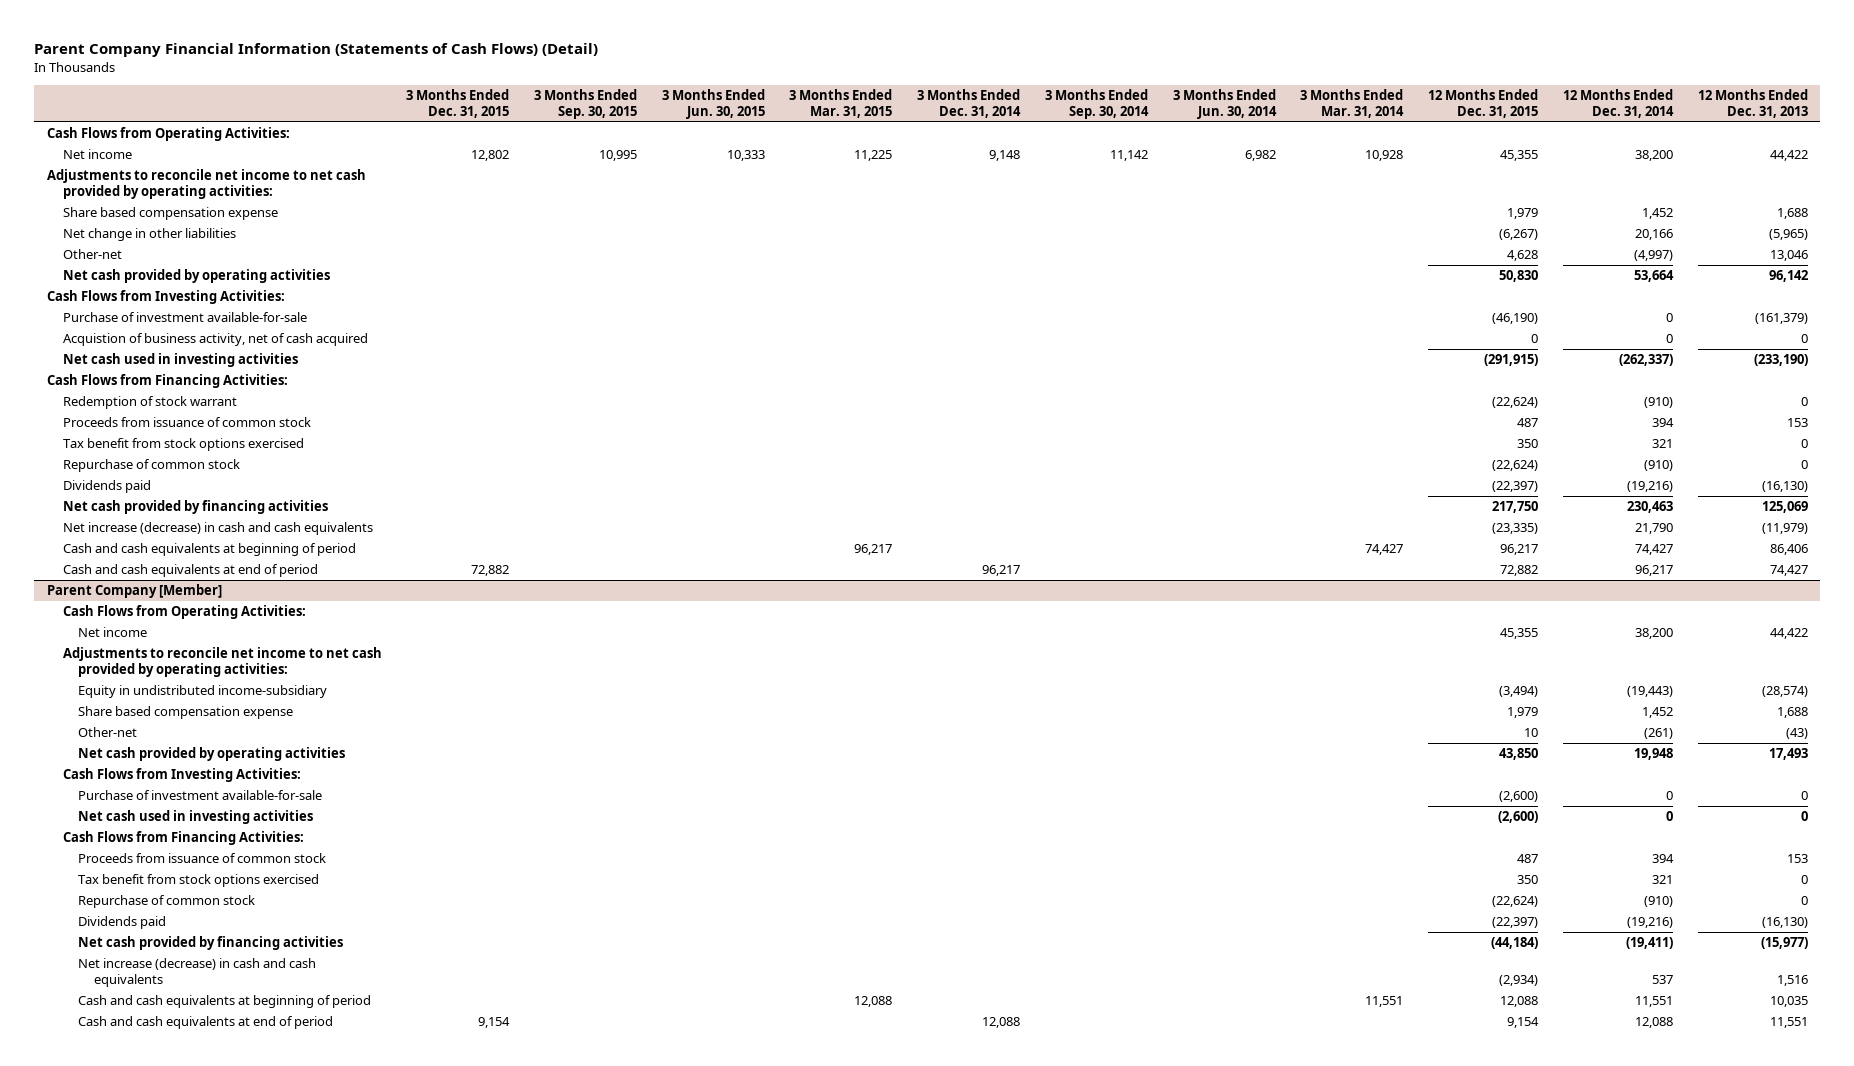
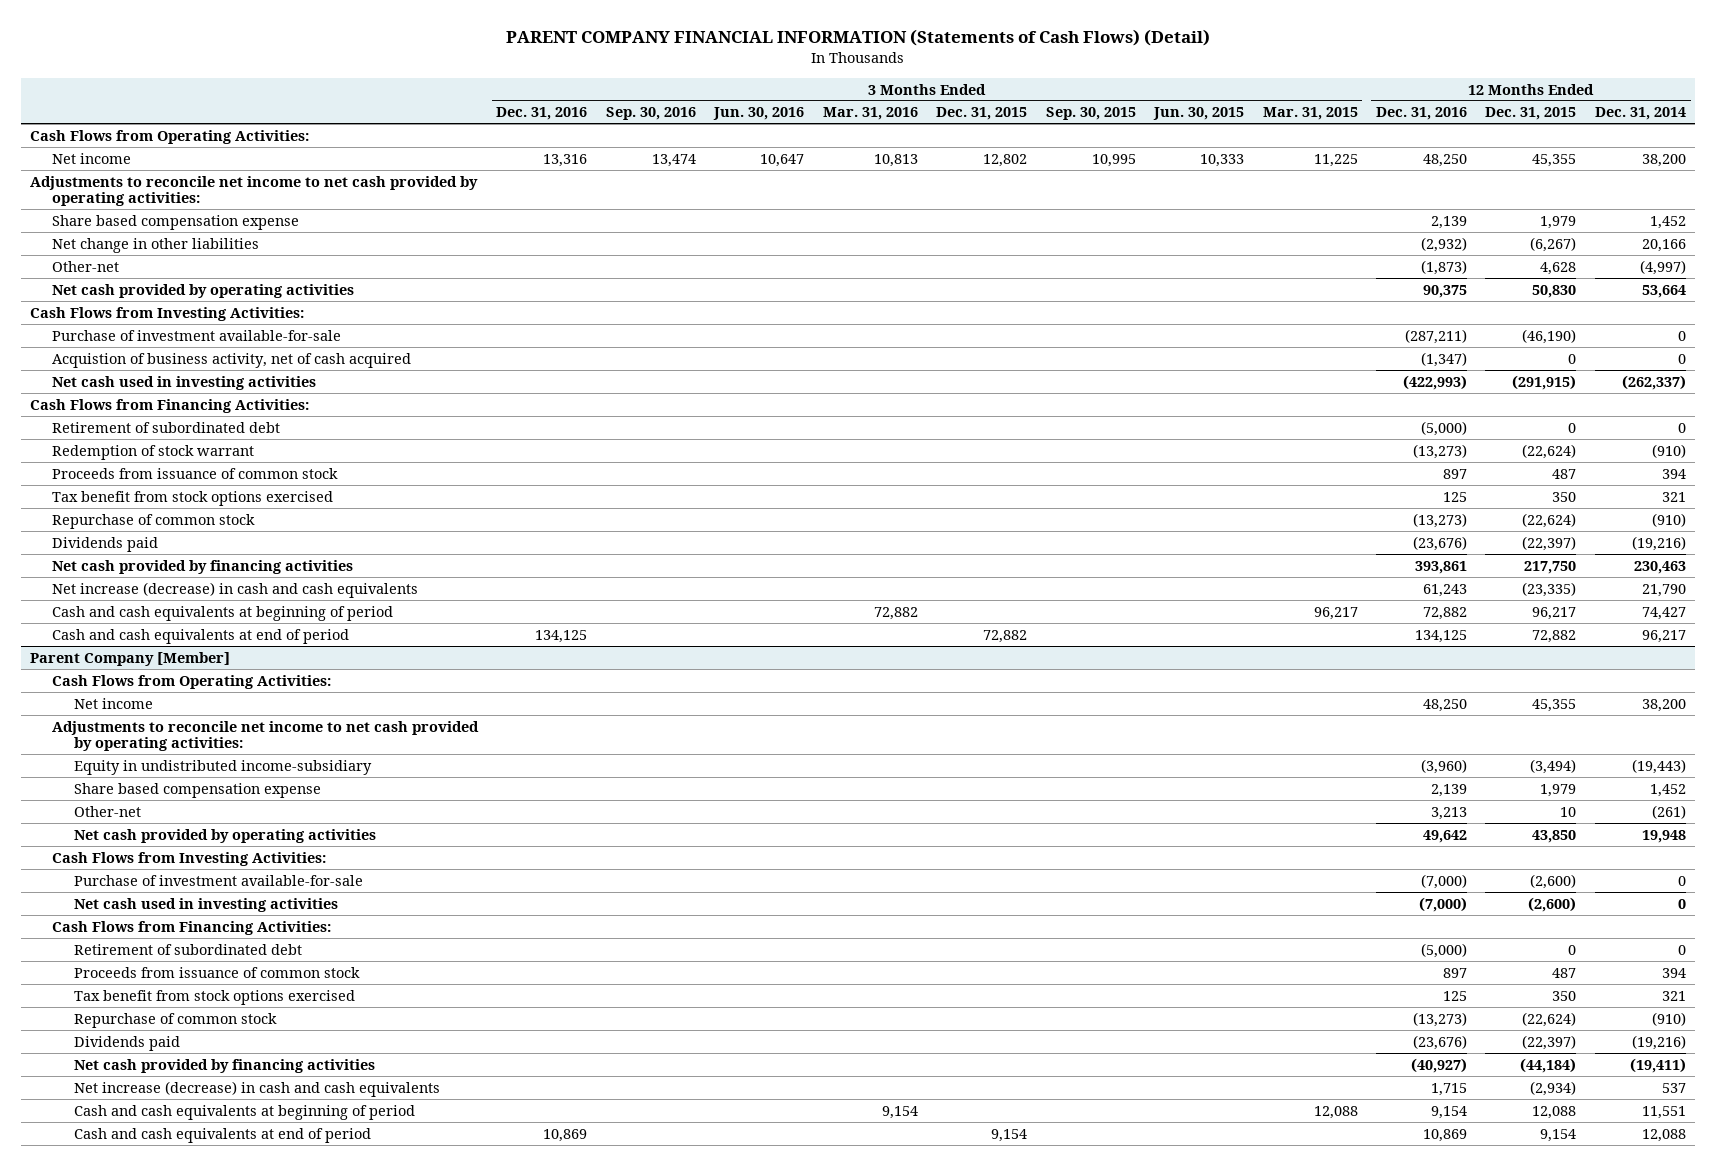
[34,43,599,58] Parent Company Financial Information (Statements of Cash Flows) (Detail) -> [505,29,1210,47] PARENT COMPANY FINANCIAL INFORMATION (Statements of Cash Flows) (Detail)
[917,88,1022,119] 3 Months Ended Dec. 31, 2014 -> none
[1044,88,1149,120] 3 Months Ended Sep. 30, 2014 -> none
[1172,88,1277,120] 3 Months Ended Jun. 30, 2014 -> none
[1300,88,1405,119] 3 Months Ended Mar. 31, 2014 -> none
[1697,88,1808,119] 12 Months Ended Dec. 31, 2013 -> none
none -> [496,107,588,121] Dec. 31, 2016
none -> [605,107,696,121] Sep. 30, 2016
none -> [713,107,805,121] Jun. 30, 2016
none -> [822,107,918,121] Mar. 31, 2016
none -> [1375,107,1467,121] Dec. 31, 2016
none -> [51,421,280,433] Retirement of subordinated debt
none -> [73,943,302,955] Retirement of subordinated debt

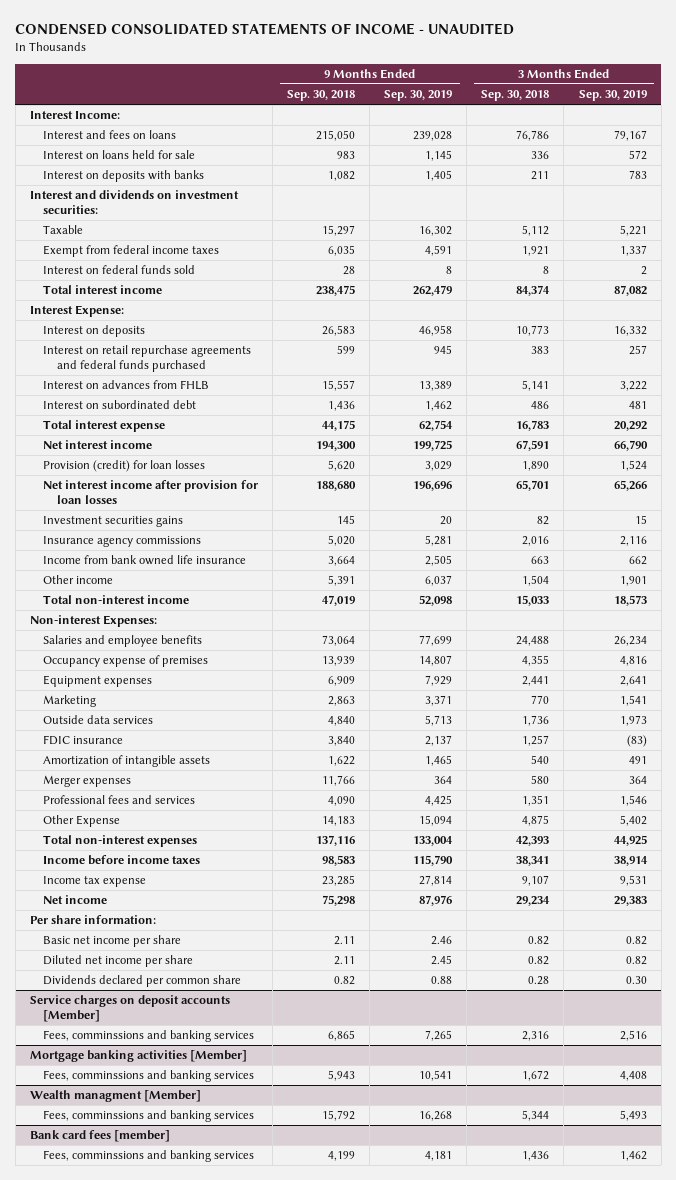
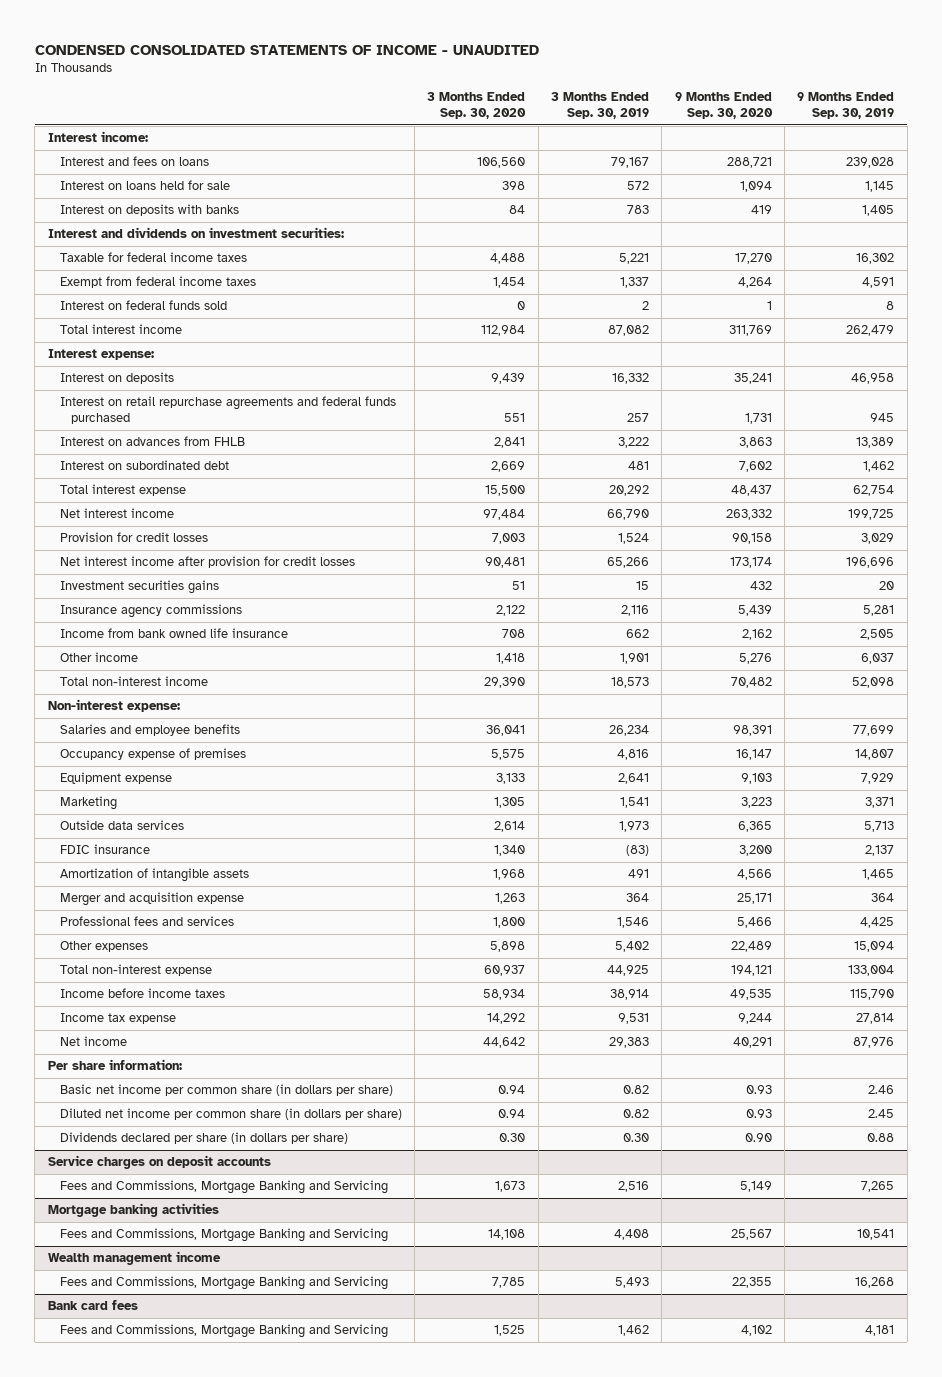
[287,90,356,102] Sep. 30, 2018 -> none
[481,90,550,102] Sep. 30, 2018 -> none
none -> [427,92,527,120] 3 Months Ended Sep. 30, 2020
none -> [674,92,773,120] 9 Months Ended Sep. 30, 2020
[29,111,120,120] Interest Income: -> [47,131,148,143] Interest income:
[43,225,84,235] Taxable -> [59,252,247,263] Taxable for federal income taxes
[29,305,124,318] Interest Expense: -> [47,349,154,361] Interest expense:
[43,460,206,473] Provision (credit) for loan losses -> [59,532,208,543] Provision for credit losses
[43,480,259,505] Net interest income after provision for loan losses -> [59,556,355,569] Net interest income after provision for credit losses
[29,615,157,628] Non-interest Expenses: -> [47,699,180,713] Non-interest expense:
[43,675,153,688] Equipment expenses -> [59,772,172,785] Equipment expense
[43,775,132,788] Merger expenses -> [59,892,244,907] Merger and acquisition expense
[43,815,121,828] Other Expense -> [59,941,148,953] Other expenses
[43,835,198,848] Total non-interest expenses -> [59,964,212,977] Total non-interest expense
[43,935,182,948] Basic net income per share -> [59,1084,393,1097] Basic net income per common share (in dollars per share)
[43,955,194,968] Diluted net income per share -> [59,1108,402,1121] Diluted net income per common share (in dollars per share)
[43,975,242,988] Dividends declared per common share -> [59,1132,348,1145] Dividends declared per share (in dollars per share)
[29,995,230,1023] Service charges on deposit accounts [Member] -> [47,1155,271,1170] Service charges on deposit accounts
[43,1030,255,1043] Fees, comminssions and banking services -> [59,1180,388,1195] Fees and Commissions, Mortgage Banking and Servicing
[29,1050,247,1063] Mortgage banking activities [Member] -> [47,1203,219,1218] Mortgage banking activities
[43,1070,255,1083] Fees, comminssions and banking services -> [59,1228,388,1243] Fees and Commissions, Mortgage Banking and Servicing
[29,1090,201,1103] Wealth managment [Member] -> [47,1251,221,1266] Wealth management income
[43,1110,255,1123] Fees, comminssions and banking services -> [59,1276,388,1291] Fees and Commissions, Mortgage Banking and Servicing
[29,1130,170,1143] Bank card fees [member] -> [47,1300,138,1311] Bank card fees
[43,1150,255,1163] Fees, comminssions and banking services -> [59,1324,388,1339] Fees and Commissions, Mortgage Banking and Servicing

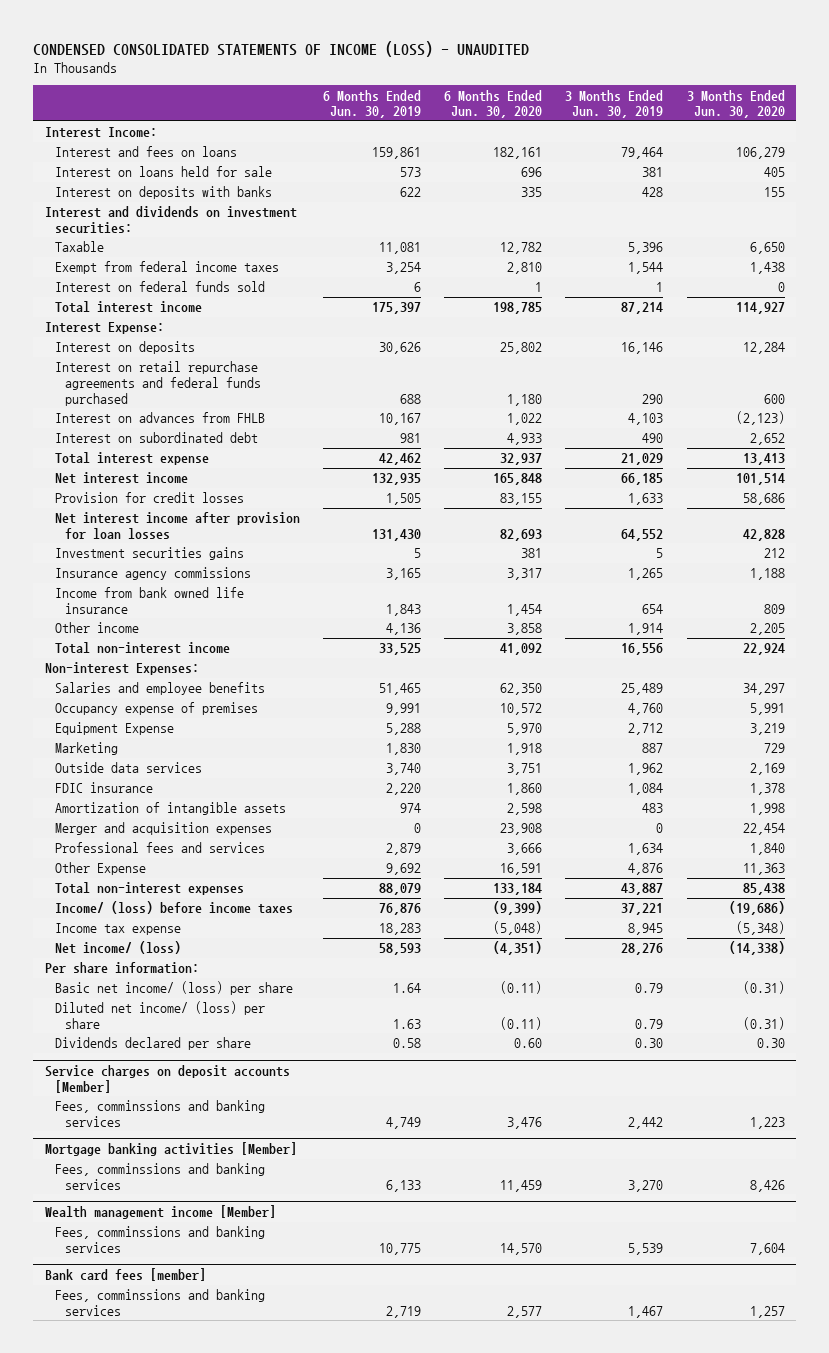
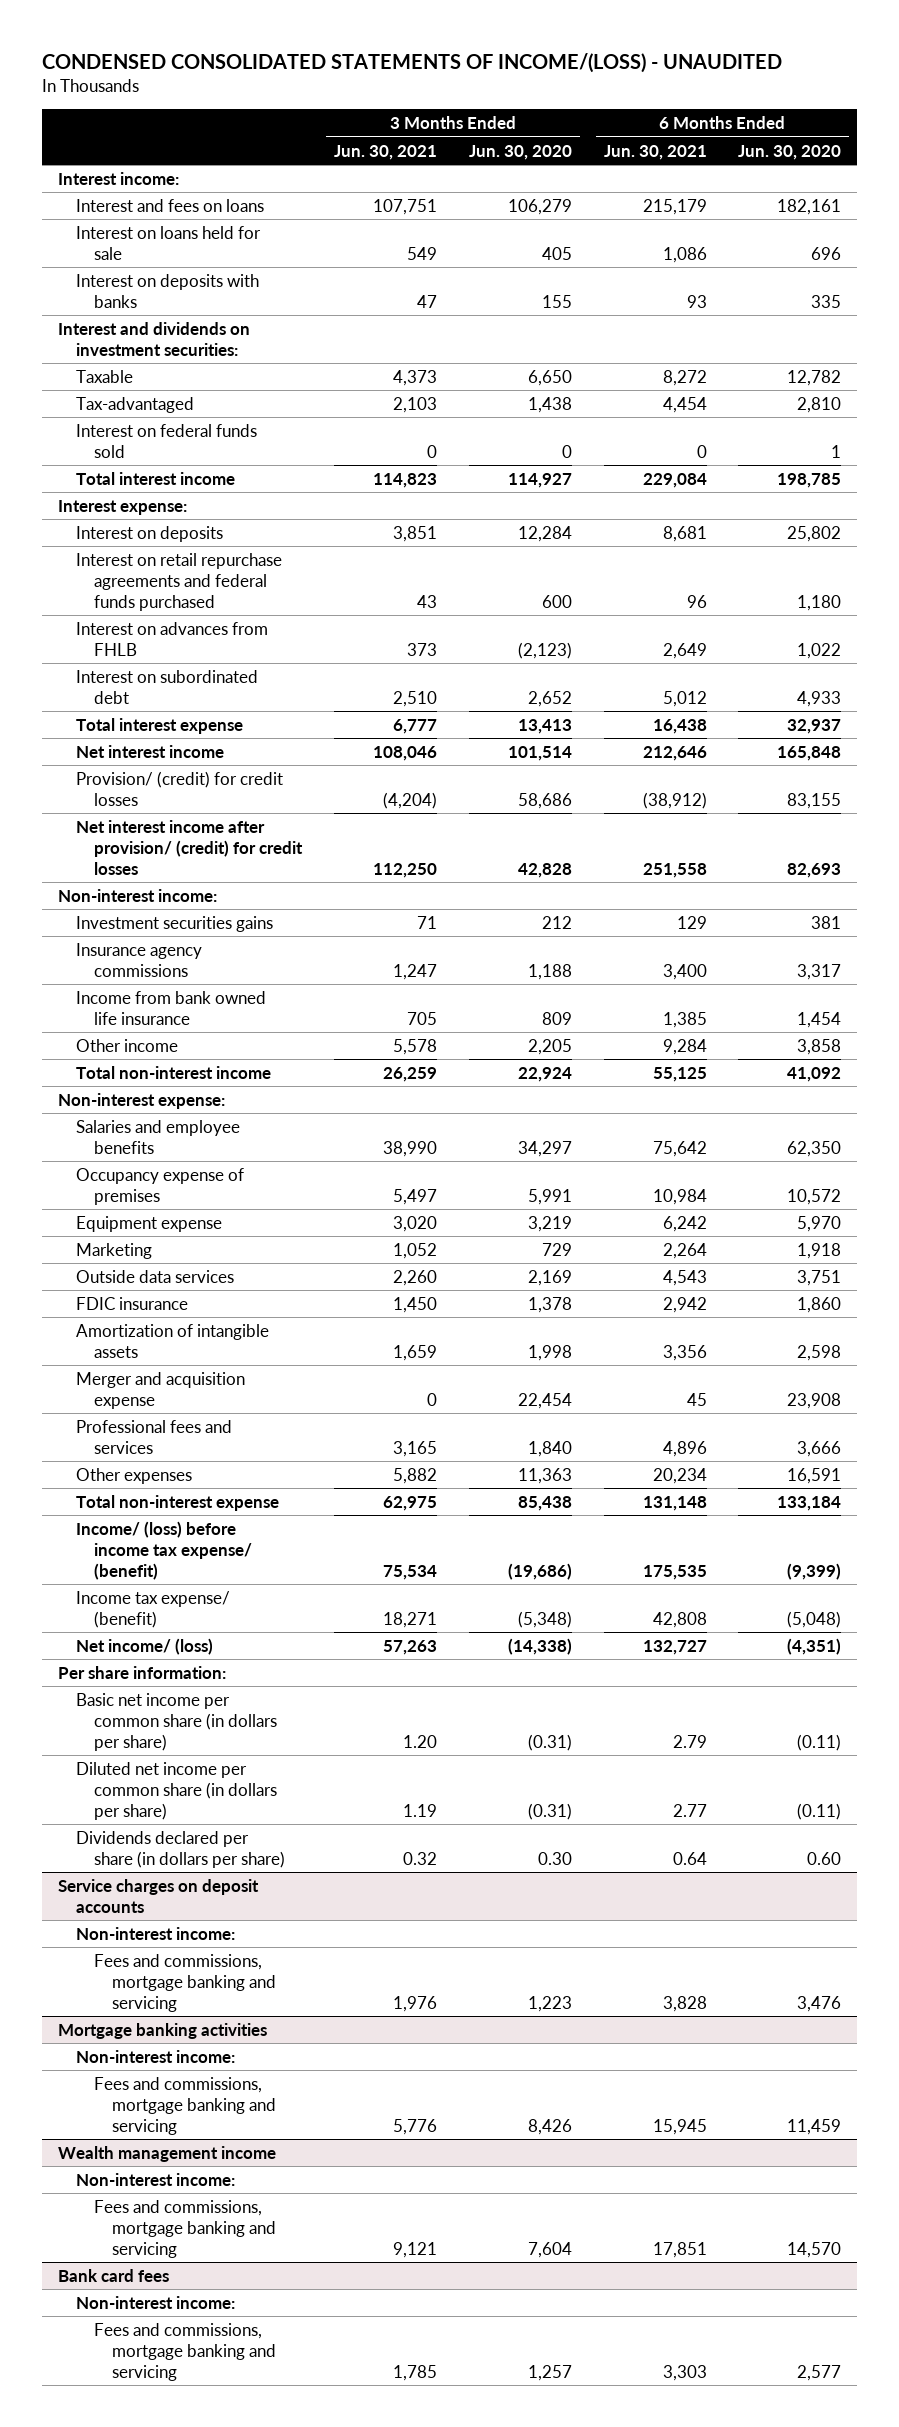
[33,40,530,57] CONDENSED CONSOLIDATED STATEMENTS OF INCOME (LOSS) - UNAUDITED -> [41,52,782,73] CONDENSED CONSOLIDATED STATEMENTS OF INCOME/(LOSS) - UNAUDITED
[322,89,421,119] 6 Months Ended Jun. 30, 2019 -> none
[565,89,664,119] 3 Months Ended Jun. 30, 2019 -> none
none -> [333,144,437,160] Jun. 30, 2021
none -> [603,144,707,160] Jun. 30, 2021
[44,127,157,139] Interest Income: -> [57,171,179,185] Interest income:
[54,261,279,275] Exempt from federal income taxes -> [75,396,194,413] Tax-advantaged
[44,322,164,335] Interest Expense: -> [57,499,187,515] Interest expense:
[54,492,244,504] Provision for credit losses -> [75,770,283,806] Provision/ (credit) for credit losses
[54,512,300,539] Net interest income after provision for loan losses -> [75,819,304,875] Net interest income after provision/ (credit) for credit losses
none -> [57,888,217,902] Non-interest income:
[44,662,199,676] Non-interest Expenses: -> [57,1092,225,1109] Non-interest expense:
[54,722,174,736] Equipment Expense -> [75,1215,222,1232] Equipment expense
[54,822,272,836] Merger and acquisition expenses -> [75,1371,245,1409] Merger and acquisition expense
[54,862,146,876] Other Expense -> [75,1467,192,1484] Other expenses
[54,882,244,896] Total non-interest expenses -> [75,1494,279,1511] Total non-interest expense
[54,901,293,915] Income/ (loss) before income taxes -> [75,1520,253,1580] Income/ (loss) before income tax expense/ (benefit)
[54,923,181,936] Income tax expense -> [75,1590,230,1628] Income tax expense/ (benefit)
[54,981,293,996] Basic net income/ (loss) per share -> [75,1692,278,1751] Basic net income per common share (in dollars per share)
[54,1001,265,1029] Diluted net income/ (loss) per share -> [75,1761,278,1820] Diluted net income per common share (in dollars per share)
[54,1037,251,1051] Dividends declared per share -> [75,1830,286,1868] Dividends declared per share (in dollars per share)
[44,1065,290,1093] Service charges on deposit accounts [Member] -> [57,1878,259,1913] Service charges on deposit accounts
none -> [75,1926,235,1940] Non-interest income:
[54,1100,265,1127] Fees, comminssions and banking services -> [94,1953,277,2012] Fees and commissions, mortgage banking and servicing
[44,1142,297,1157] Mortgage banking activities [Member] -> [57,2022,267,2039] Mortgage banking activities
none -> [75,2049,235,2063] Non-interest income:
[54,1163,265,1190] Fees, comminssions and banking services -> [94,2076,277,2135] Fees and commissions, mortgage banking and servicing
[44,1205,276,1220] Wealth management income [Member] -> [57,2145,276,2162] Wealth management income
none -> [75,2172,235,2186] Non-interest income:
[54,1226,265,1253] Fees, comminssions and banking services -> [94,2199,277,2258] Fees and commissions, mortgage banking and servicing
[44,1268,206,1282] Bank card fees [member] -> [57,2268,169,2282] Bank card fees
none -> [75,2295,235,2309] Non-interest income:
[54,1289,265,1316] Fees, comminssions and banking services -> [94,2322,277,2381] Fees and commissions, mortgage banking and servicing

